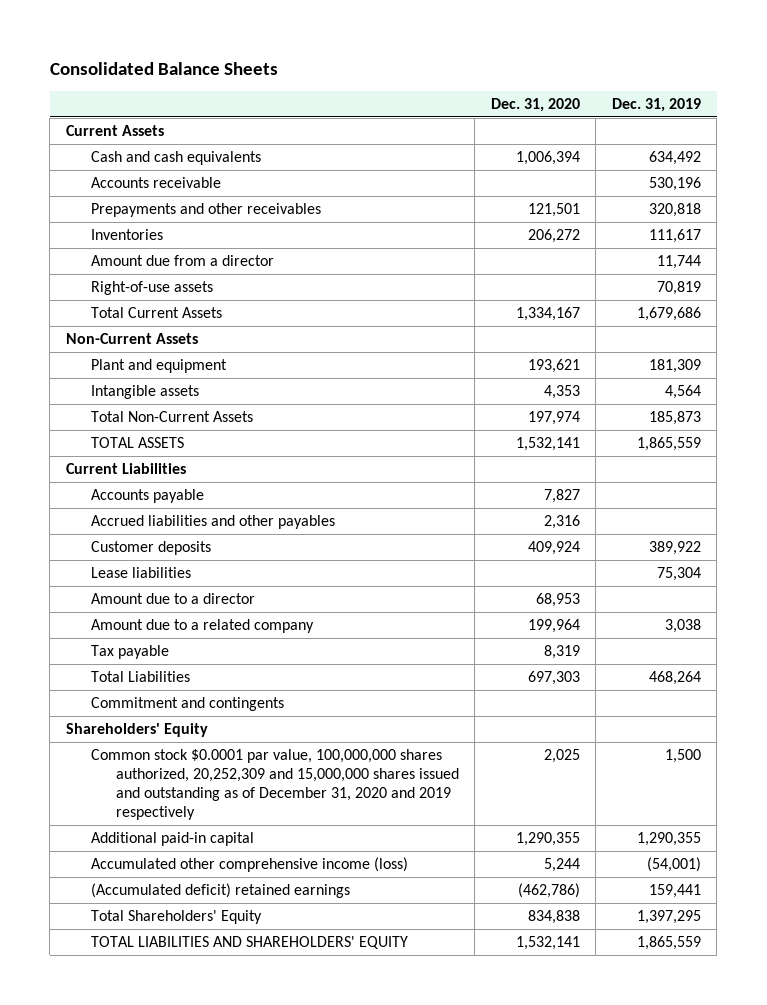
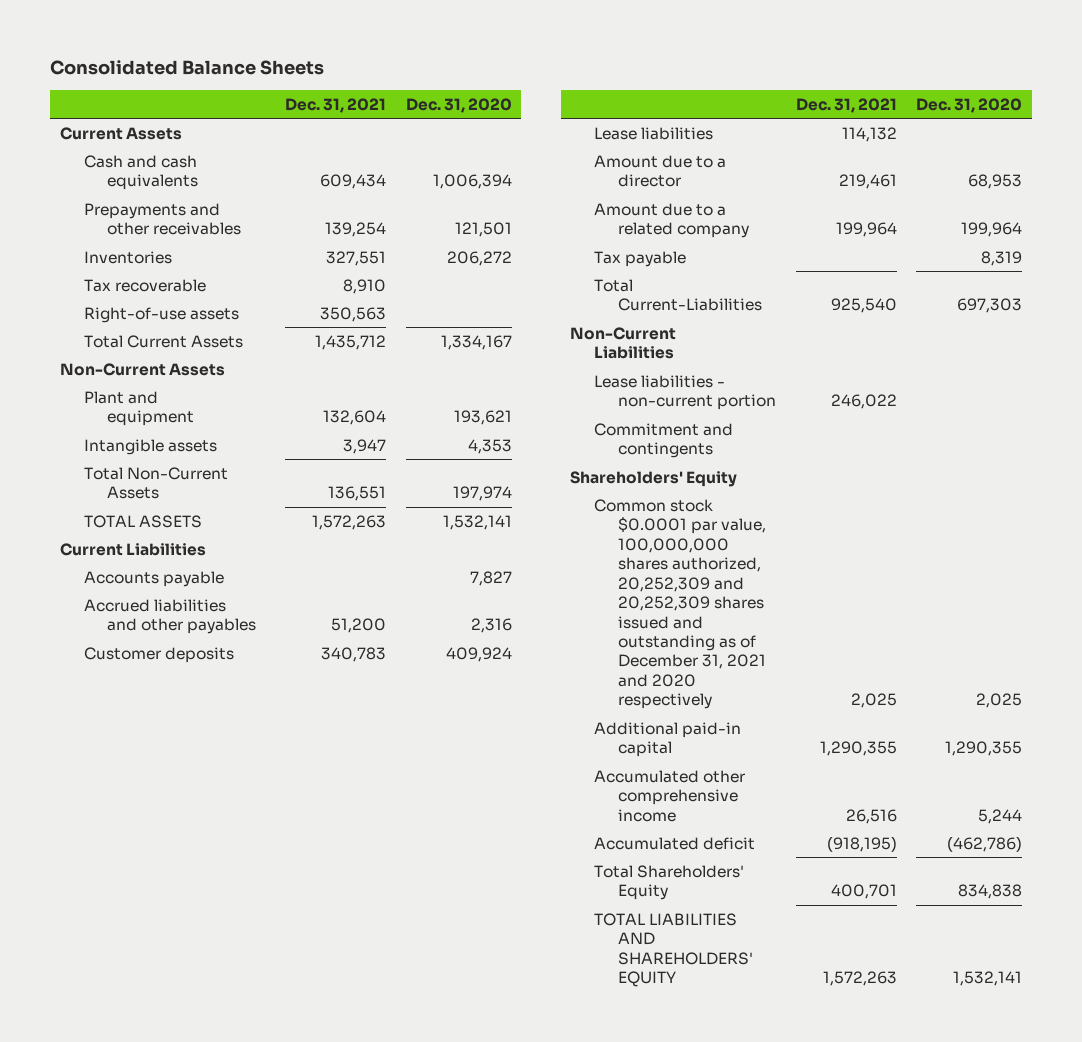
[611,98,701,113] Dec. 31, 2019 -> none
none -> [285,97,387,113] Dec. 31, 2021
[90,177,221,189] Accounts receivable -> none
[90,255,274,267] Amount due from a director -> none
none -> [83,278,206,292] Tax recoverable
[90,671,190,683] Total Liabilities -> [594,278,763,312] Total Current-Liabilities
none -> [570,326,677,360] Non-Current Liabilities
none -> [594,374,777,411] Lease liabilities - non-current portion
[90,749,459,821] Common stock $0.0001 par value, 100,000,000 shares authorized, 20,252,309 and 15,000,000 shares issued and outstanding as of December 31, 2020 and 2019 respectively -> [594,498,767,710] Common stock $0.0001 par value, 100,000,000 shares authorized, 20,252,309 and 20,252,309 shares issued and outstanding as of December 31, 2021 and 2020 respectively
[90,857,408,873] Accumulated other comprehensive income (loss) -> [594,769,746,822] Accumulated other comprehensive income
[90,883,350,899] (Accumulated deficit) retained earnings -> [594,836,756,850] Accumulated deficit

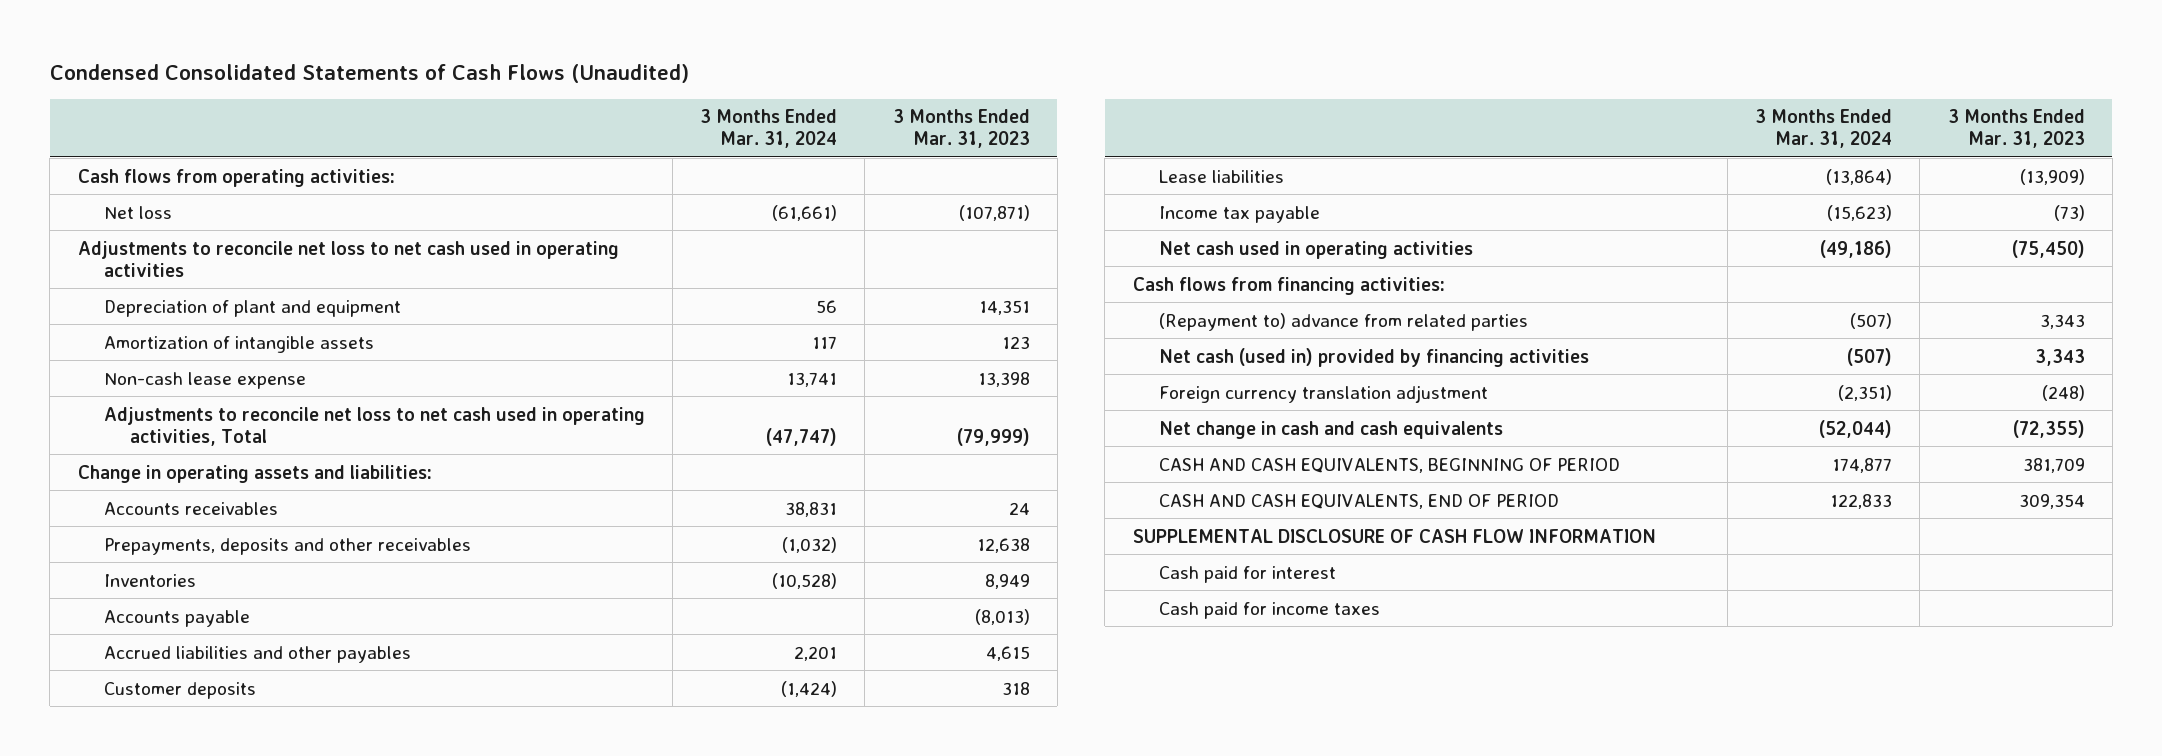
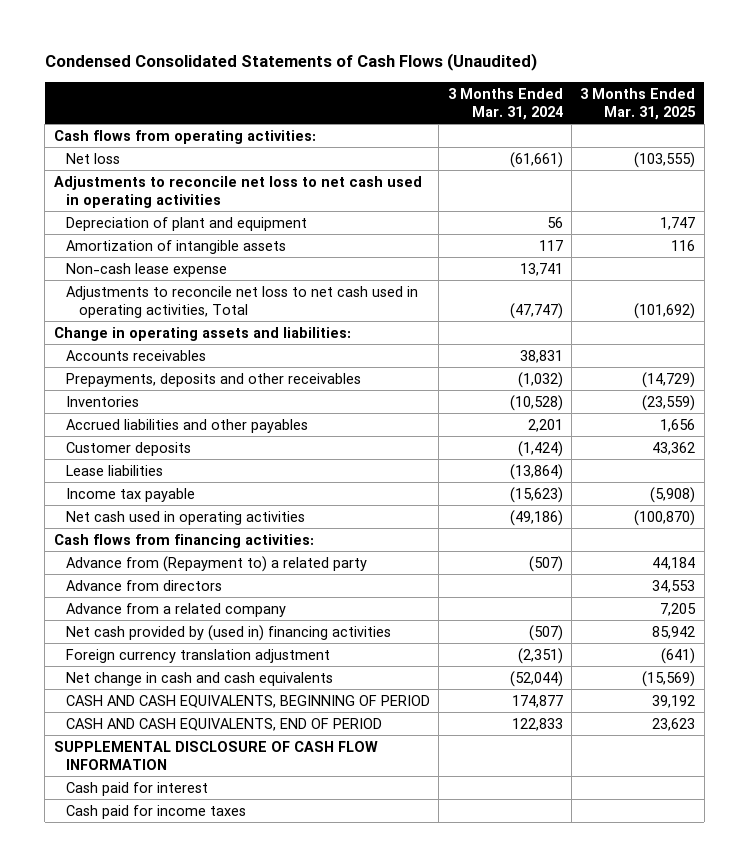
[892,109,1030,149] 3 Months Ended Mar. 31, 2023 -> none
none -> [580,87,697,120] 3 Months Ended Mar. 31, 2025
[103,609,250,627] Accounts payable -> none
[1158,312,1528,331] (Repayment to) advance from related parties -> [66,555,368,572] Advance from (Repayment to) a related party
none -> [66,579,223,591] Advance from directors
none -> [66,602,287,617] Advance from a related company
[1158,347,1589,367] Net cash (used in) provided by financing activities -> [66,624,392,641] Net cash provided by (used in) financing activities

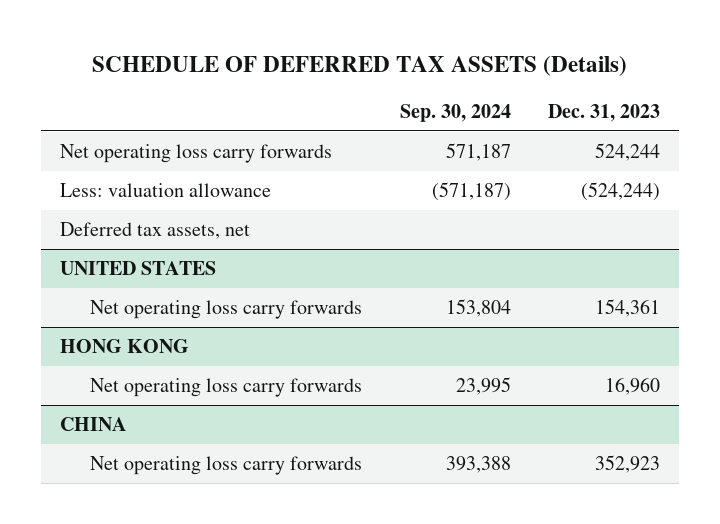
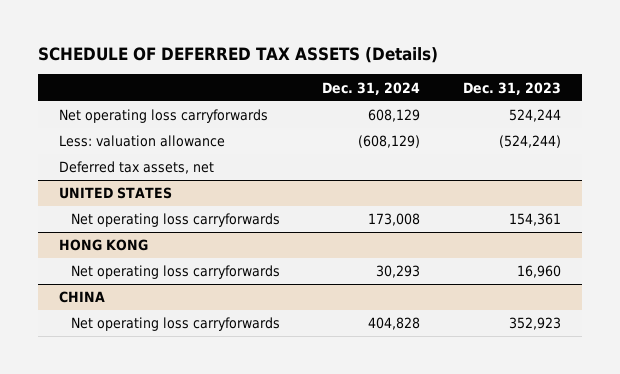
[399,104,511,123] Sep. 30, 2024 -> none
none -> [322,81,421,95] Dec. 31, 2024
[59,143,332,163] Net operating loss carry forwards -> [59,109,269,124] Net operating loss carryforwards
[89,299,362,319] Net operating loss carry forwards -> [70,213,280,228] Net operating loss carryforwards
[89,377,362,397] Net operating loss carry forwards -> [70,265,280,280] Net operating loss carryforwards
[89,455,362,475] Net operating loss carry forwards -> [70,317,280,332] Net operating loss carryforwards

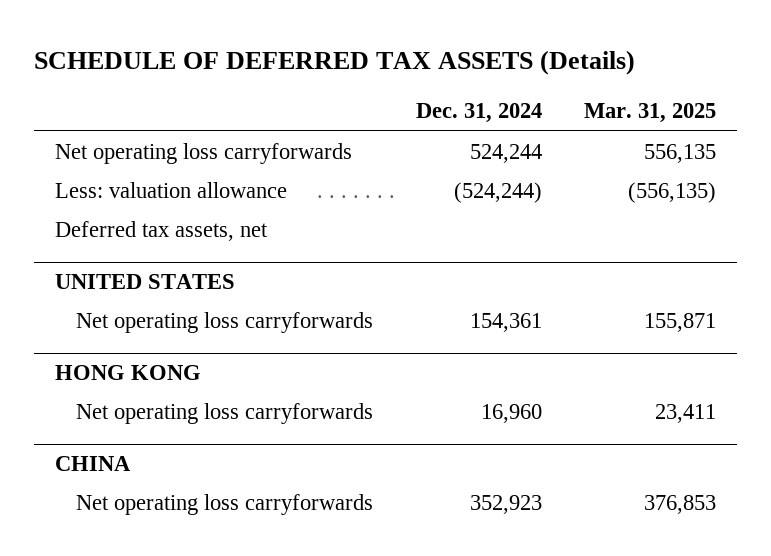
[462,81,561,95] Dec. 31, 2023 -> none
none -> [584,103,717,124] Mar. 31, 2025
[368,109,421,123] 608,129 -> [469,143,542,163] 524,244
[358,135,421,149] (608,129) -> [453,181,542,203] (524,244)
[368,213,421,227] 173,008 -> [469,312,542,332] 154,361
[376,265,421,279] 30,293 -> [480,403,542,423] 16,960
[368,317,421,331] 404,828 -> [469,494,542,514] 352,923

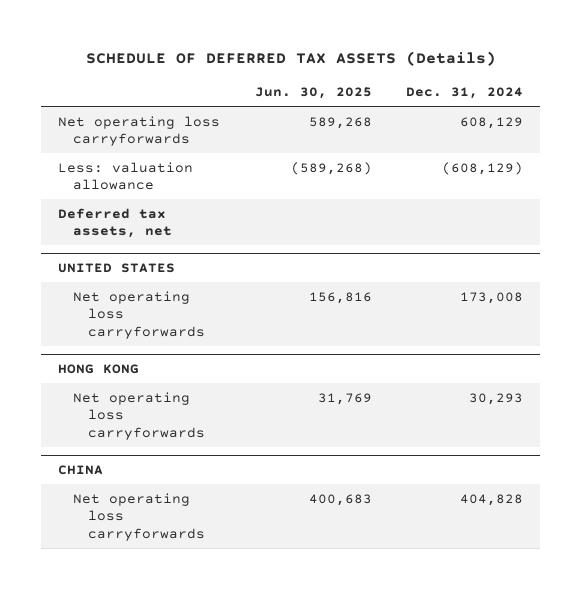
[584,103,717,124] Mar. 31, 2025 -> none
none -> [254,87,372,100] Jun. 30, 2025
[469,143,542,163] 524,244 -> [460,116,524,129] 608,129
[453,181,542,203] (524,244) -> [442,161,524,175] (608,129)
[469,312,542,332] 154,361 -> [460,291,524,304] 173,008
[480,403,542,423] 16,960 -> [469,392,524,405] 30,293
[469,494,542,514] 352,923 -> [460,493,524,506] 404,828

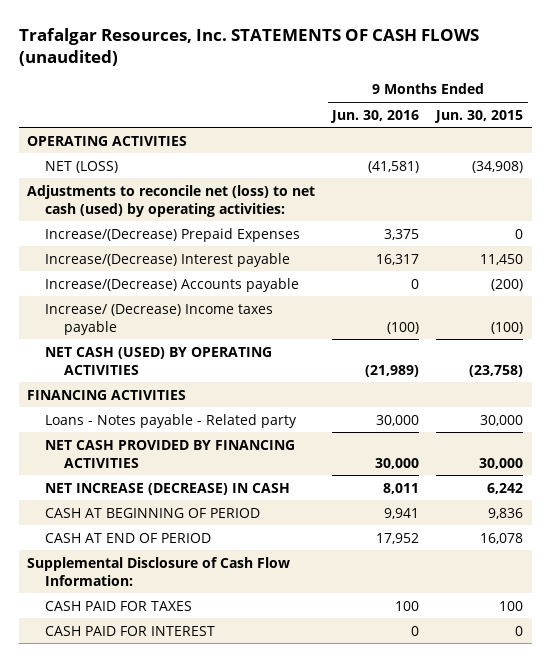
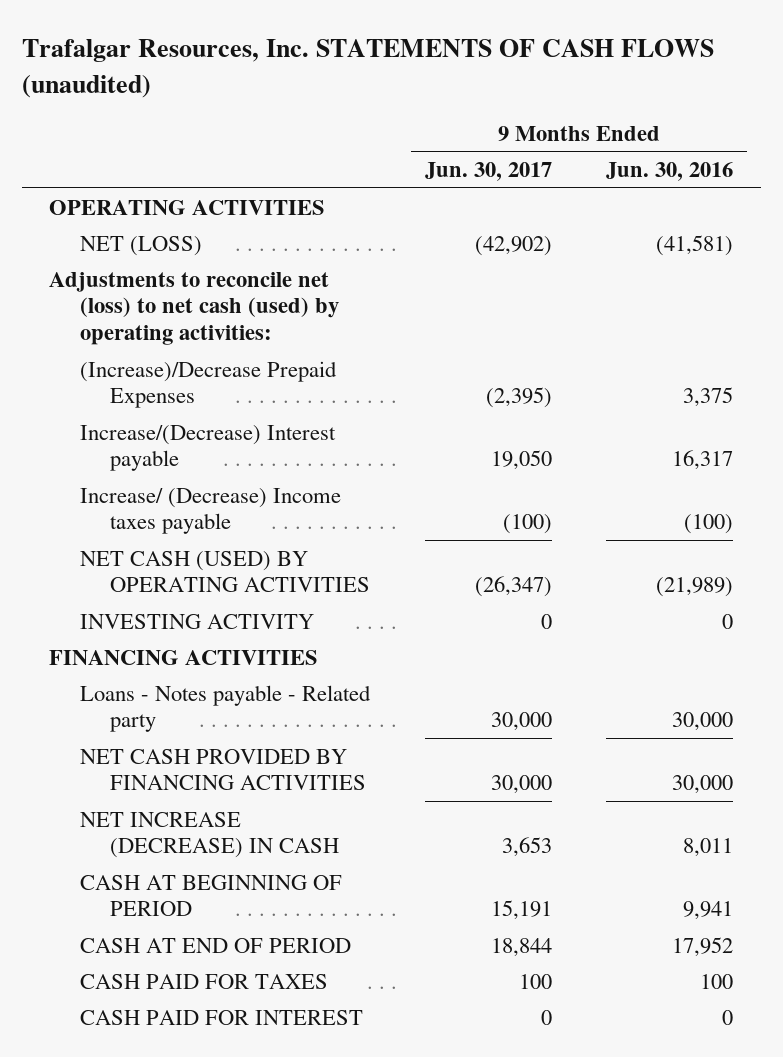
[434,109,524,123] Jun. 30, 2015 -> none
none -> [424,162,552,182] Jun. 30, 2017
[45,227,301,242] Increase/(Decrease) Prepaid Expenses -> [79,360,337,409] (Increase)/Decrease Prepaid Expenses
[45,277,300,292] Increase/(Decrease) Accounts payable -> none
none -> [79,613,314,629] INVESTING ACTIVITY
[27,556,291,586] Supplemental Disclosure of Cash Flow Information: -> none

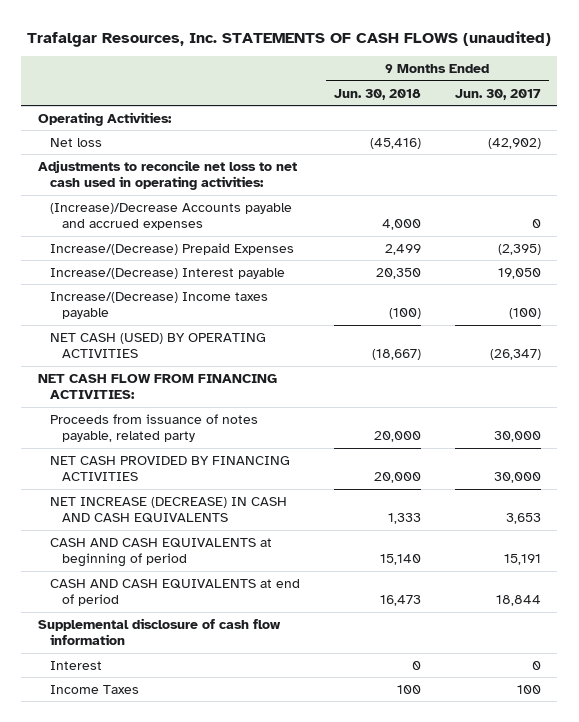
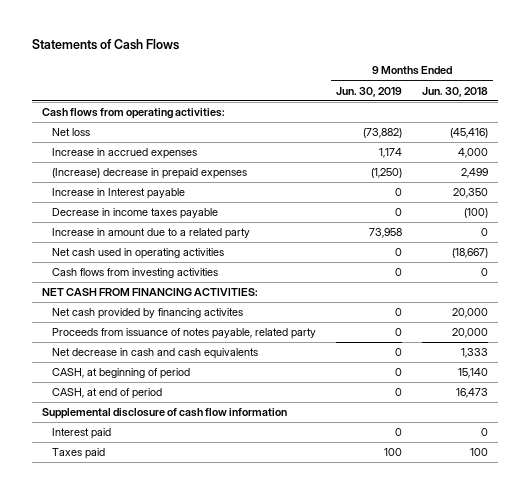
[27,30,552,47] Trafalgar Resources, Inc. STATEMENTS OF CASH FLOWS (unaudited) -> [31,39,179,51] Statements of Cash Flows
[454,88,541,100] Jun. 30, 2017 -> none
none -> [335,86,402,97] Jun. 30, 2019
[38,111,173,126] Operating Activities: -> [41,108,225,120] Cash flows from operating activities:
[38,159,298,191] Adjustments to reconcile net loss to net cash used in operating activities: -> none
[50,202,293,231] (Increase)/Decrease Accounts payable and accrued expenses -> [51,148,197,160] Increase in accrued expenses
[50,242,295,255] Increase/(Decrease) Prepaid Expenses -> [51,168,247,180] (Increase) decrease in prepaid expenses
[50,267,286,279] Increase/(Decrease) Interest payable -> [51,188,185,200] Increase in Interest payable
[50,291,269,320] Increase/(Decrease) Income taxes payable -> [51,208,218,220] Decrease in income taxes payable
none -> [51,228,250,240] Increase in amount due to a related party
[50,332,267,359] NET CASH (USED) BY OPERATING ACTIVITIES -> [51,248,224,260] Net cash used in operating activities
none -> [51,268,218,279] Cash flows from investing activities
[38,373,278,400] NET CASH FLOW FROM FINANCING ACTIVITIES: -> [41,288,258,297] NET CASH FROM FINANCING ACTIVITIES:
none -> [51,308,243,320] Net cash provided by financing activites
[50,455,291,482] NET CASH PROVIDED BY FINANCING ACTIVITIES -> none
[50,496,288,524] NET INCREASE (DECREASE) IN CASH AND CASH EQUIVALENTS -> [51,348,258,360] Net decrease in cash and cash equivalents
[50,537,273,568] CASH AND CASH EQUIVALENTS at beginning of period -> [51,368,190,380] CASH, at beginning of period
[50,578,301,607] CASH AND CASH EQUIVALENTS at end of period -> [51,388,162,400] CASH, at end of period
[50,660,103,670] Interest -> [51,428,111,440] Interest paid
[50,684,140,694] Income Taxes -> [51,448,105,460] Taxes paid

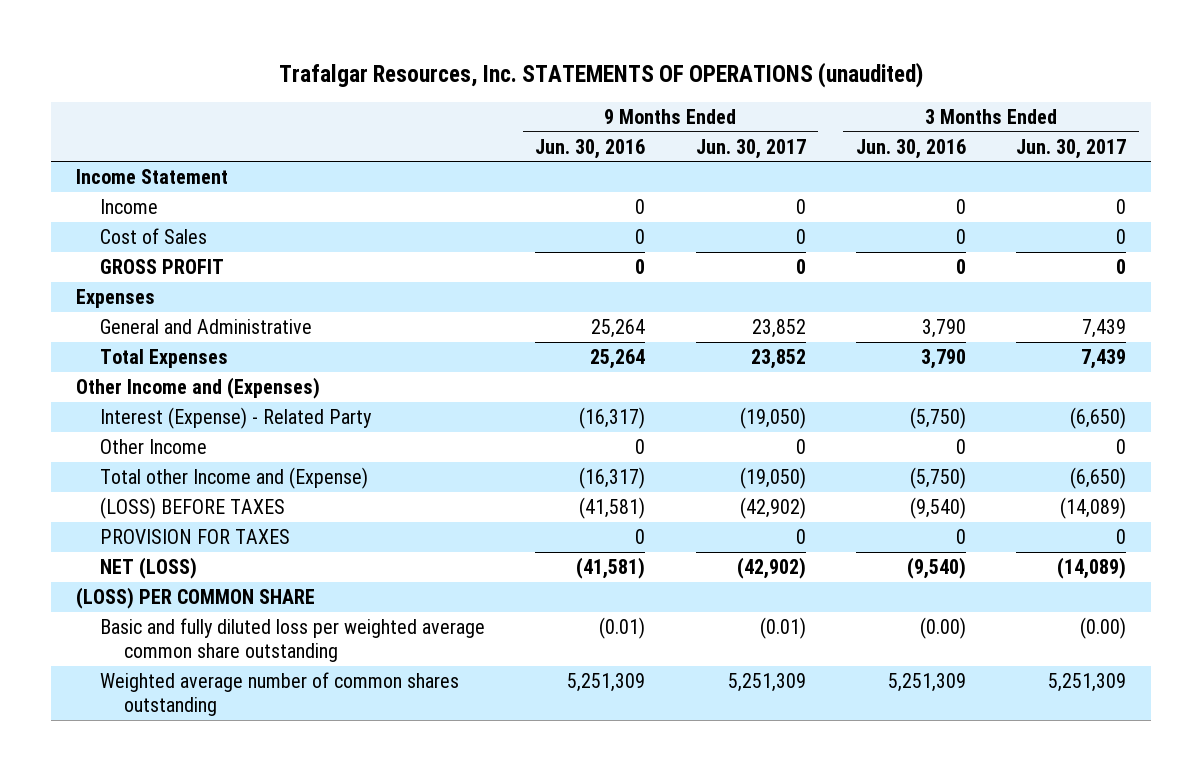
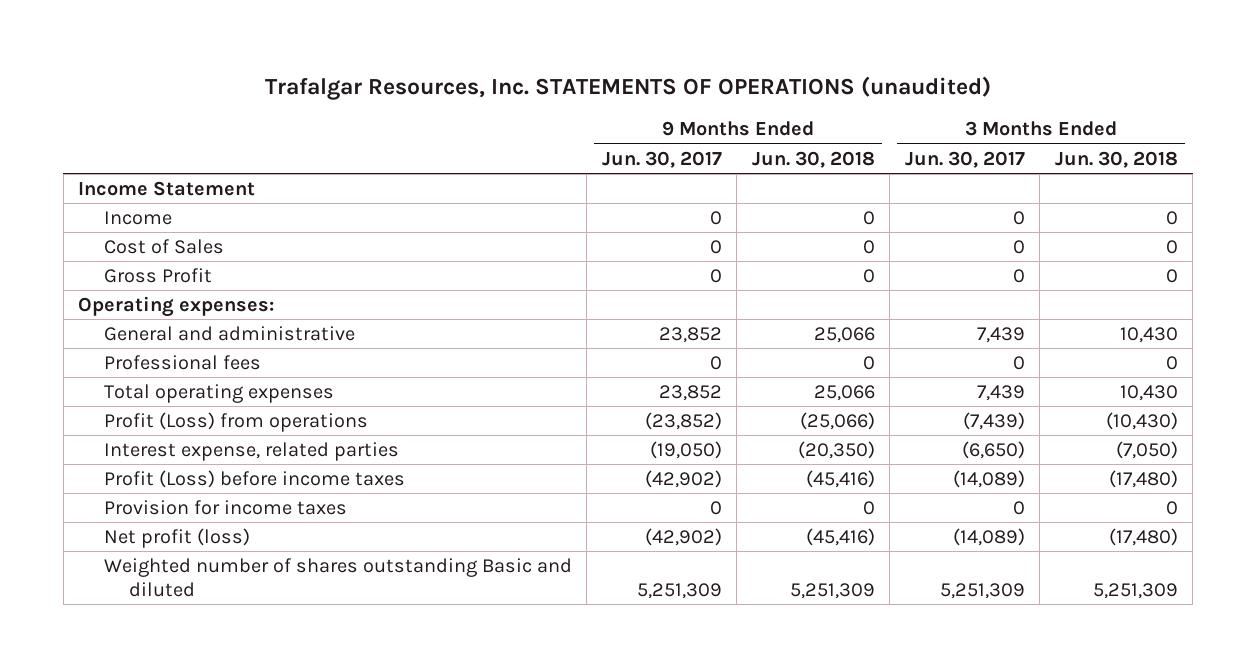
[535,138,646,159] Jun. 30, 2016 -> none
[855,138,966,159] Jun. 30, 2016 -> none
none -> [751,150,875,168] Jun. 30, 2018
none -> [1054,150,1178,168] Jun. 30, 2018
[76,376,321,399] Other Income and (Expenses) -> none
[100,438,208,454] Other Income -> none
[100,466,369,489] Total other Income and (Expense) -> none
[76,586,316,609] (LOSS) PER COMMON SHARE -> none
[100,617,486,663] Basic and fully diluted loss per weighted average common share outstanding -> none
[100,258,225,274] GROSS PROFIT -> [103,267,212,283] Gross Profit
[76,288,156,308] Expenses -> [78,295,275,317] Operating expenses:
[100,318,313,334] General and Administrative -> [103,325,355,341] General and administrative
none -> [103,354,261,370] Professional fees
[100,348,229,368] Total Expenses -> [103,383,334,403] Total operating expenses
none -> [103,411,368,432] Profit (Loss) from operations
[100,406,373,429] Interest (Expense) - Related Party -> [103,441,399,461] Interest expense, related parties
[100,496,286,519] (LOSS) BEFORE TAXES -> [103,469,405,488] Profit (Loss) before income taxes
[100,528,291,544] PROVISION FOR TAXES -> [103,499,347,515] Provision for income taxes
[100,556,198,579] NET (LOSS) -> [103,527,250,548] Net profit (loss)
[100,671,460,717] Weighted average number of common shares outstanding -> [103,557,572,598] Weighted number of shares outstanding Basic and diluted

